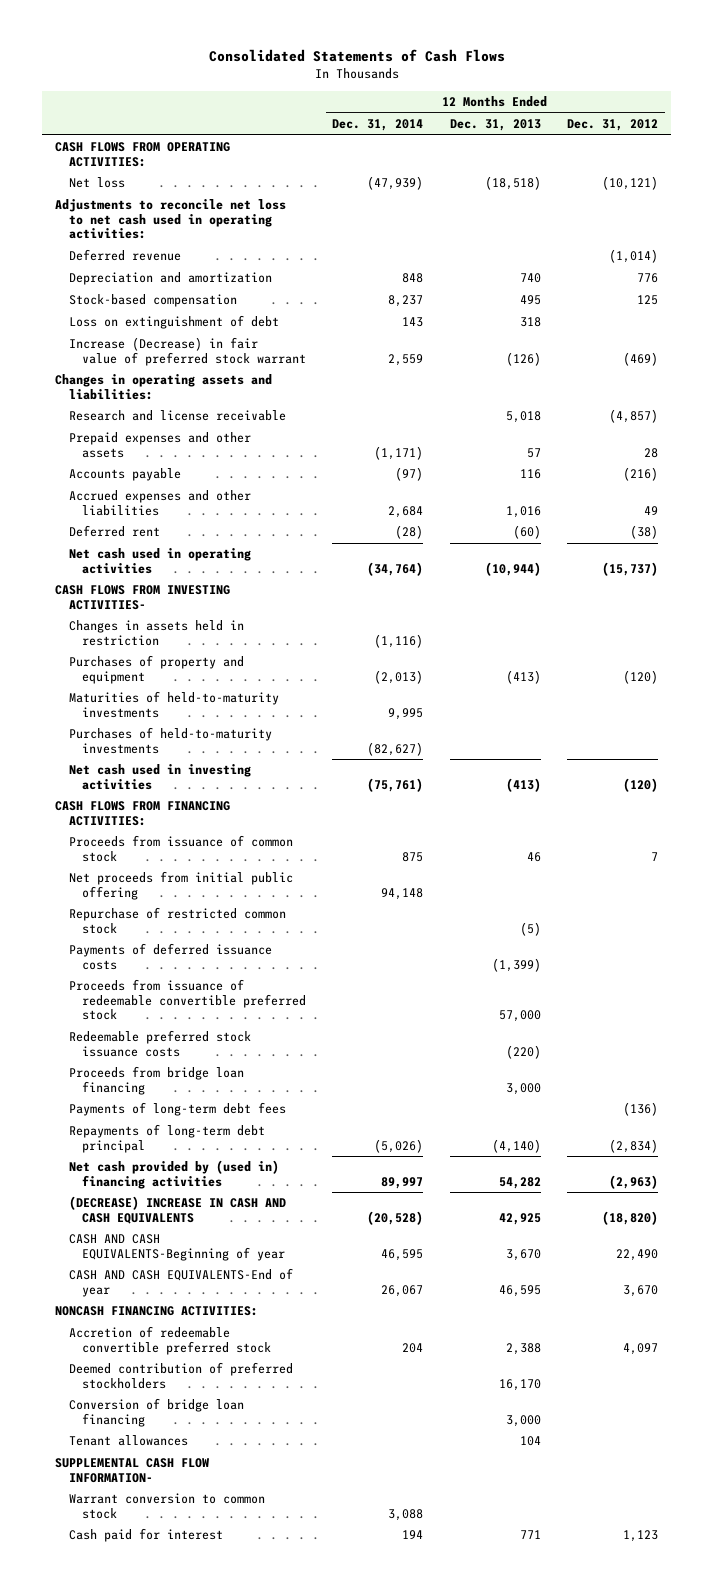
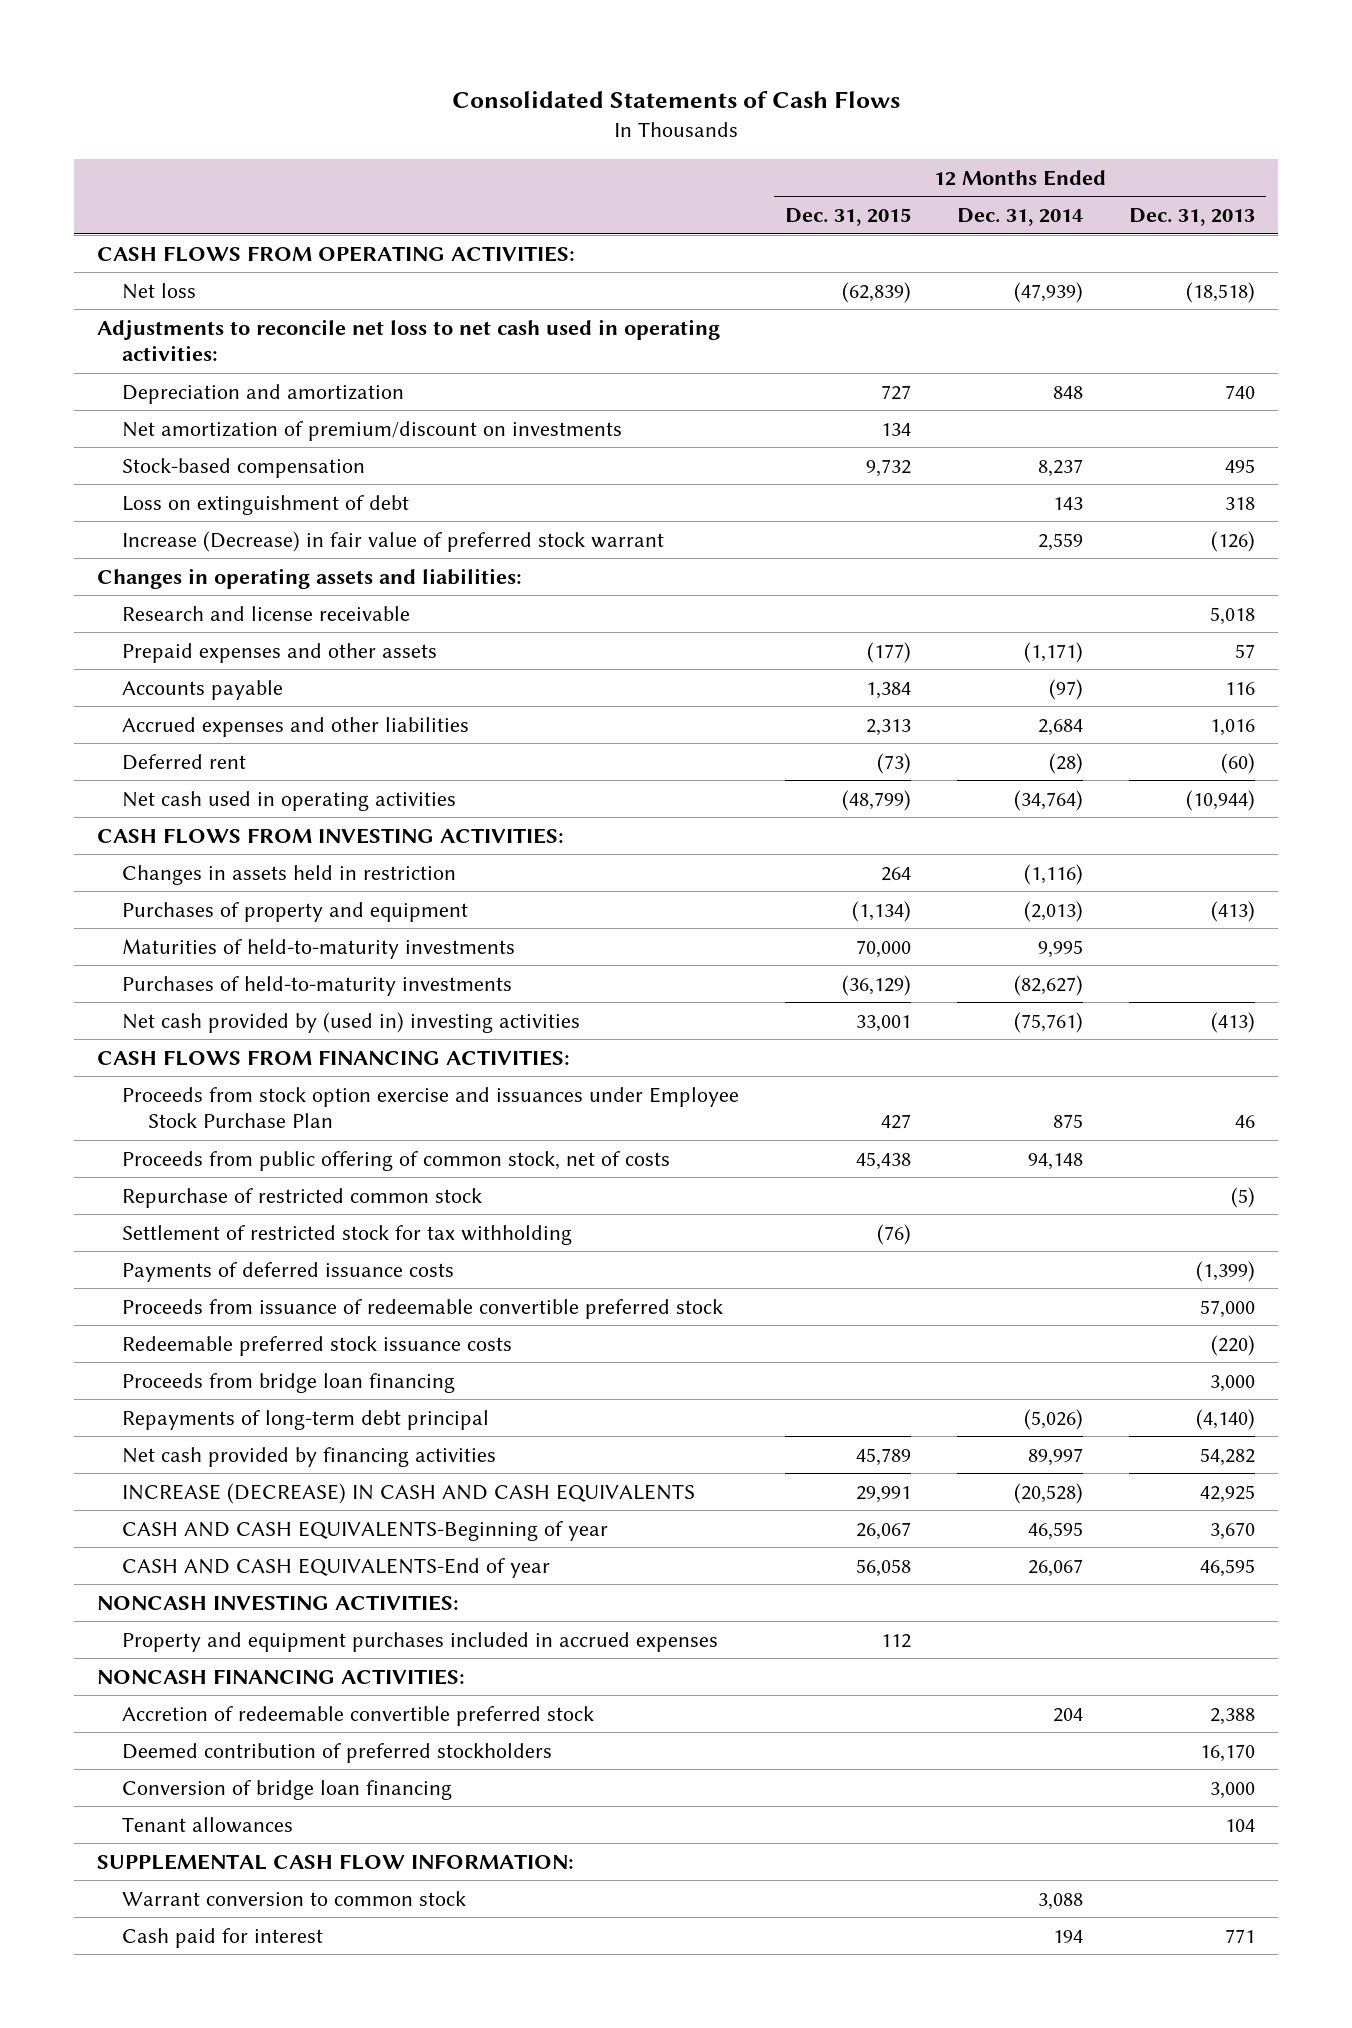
[567,118,659,131] Dec. 31, 2012 -> none
none -> [785,208,912,227] Dec. 31, 2015
[68,249,181,262] Deferred revenue -> none
none -> [122,420,623,441] Net amortization of premium/discount on investments
[55,585,231,610] CASH FLOWS FROM INVESTING ACTIVITIES- -> [96,827,564,844] CASH FLOWS FROM INVESTING ACTIVITIES:
[68,764,251,790] Net cash used in investing activities -> [122,1011,581,1033] Net cash provided by (used in) investing activities
[68,835,293,862] Proceeds from issuance of common stock -> [122,1086,740,1129] Proceeds from stock option exercise and issuances under Employee Stock Purchase Plan
[68,871,293,900] Net proceeds from initial public offering -> [122,1150,671,1171] Proceeds from public offering of common stock, net of costs
none -> [122,1224,573,1245] Settlement of restricted stock for tax withholding
[68,1102,286,1117] Payments of long-term debt fees -> none
[68,1160,279,1189] Net cash provided by (used in) financing activities -> [122,1446,497,1467] Net cash provided by financing activities
[68,1196,286,1224] (DECREASE) INCREASE IN CASH AND CASH EQUIVALENTS -> [122,1482,696,1504] INCREASE (DECREASE) IN CASH AND CASH EQUIVALENTS
none -> [96,1594,459,1611] NONCASH INVESTING ACTIVITIES:
none -> [122,1631,719,1652] Property and equipment purchases included in accrued expenses
[55,1458,210,1483] SUPPLEMENTAL CASH FLOW INFORMATION- -> [96,1853,574,1870] SUPPLEMENTAL CASH FLOW INFORMATION:

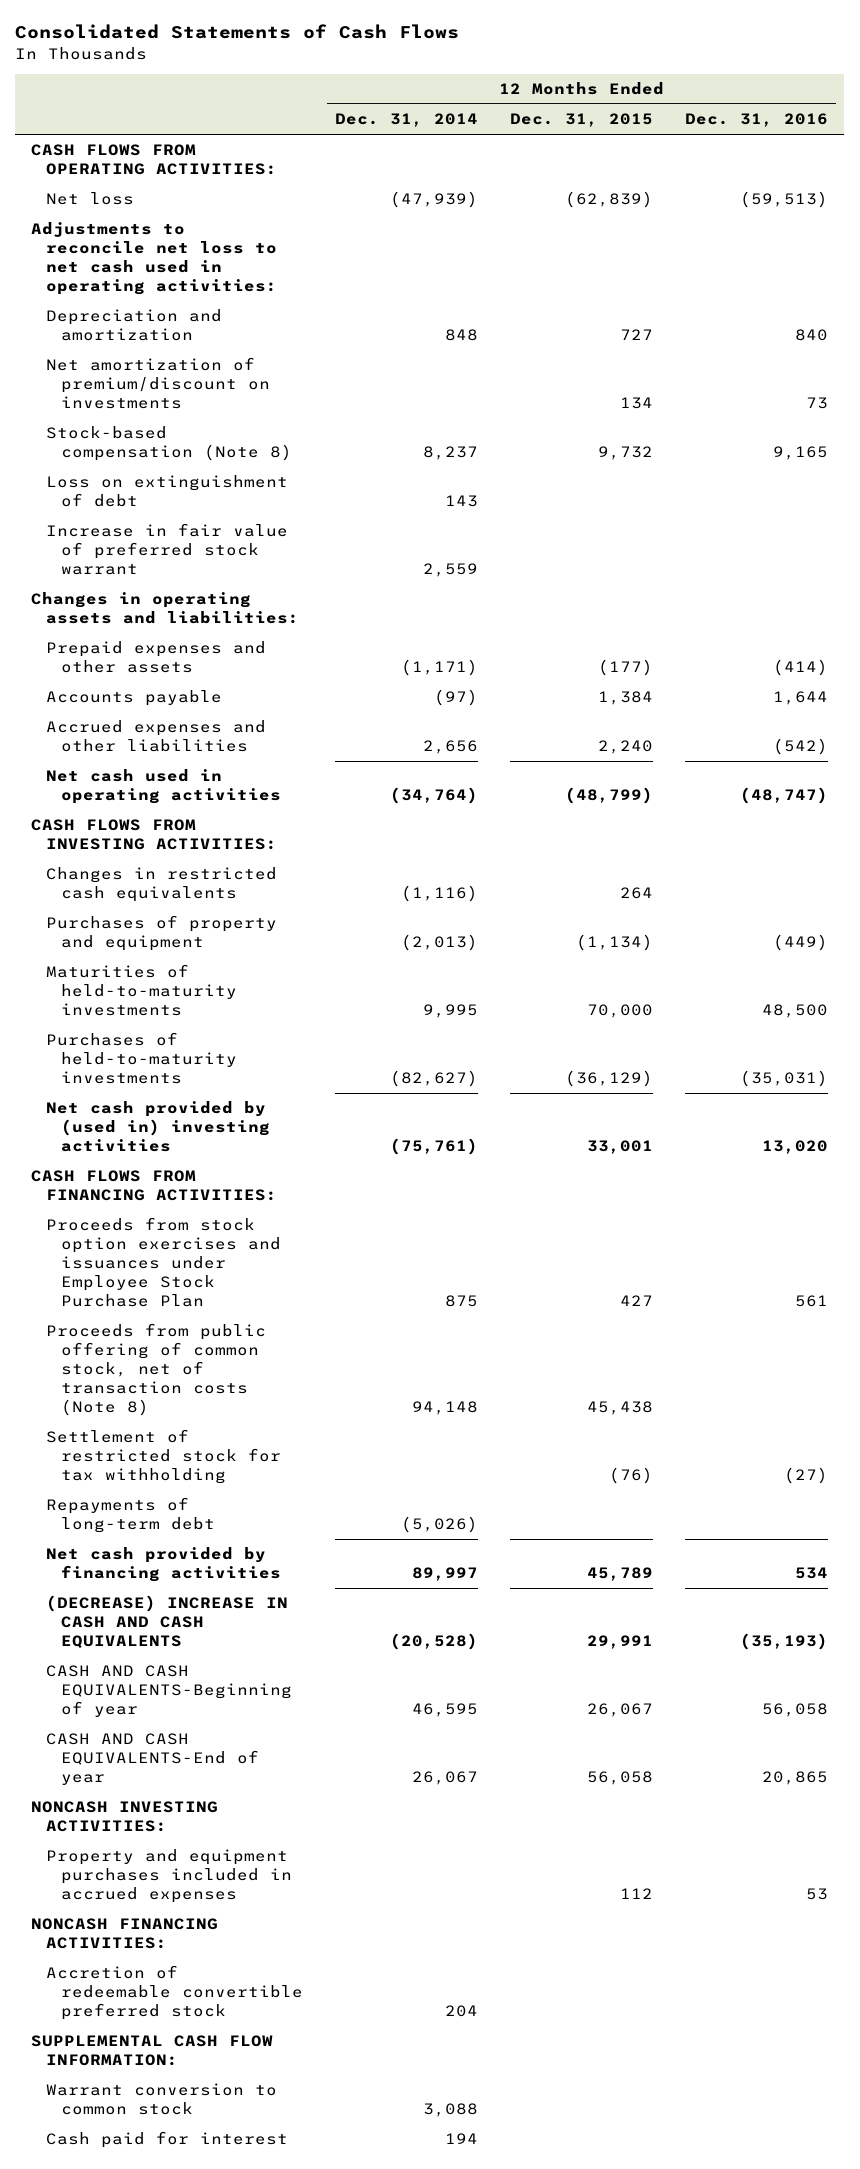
[1128,208,1255,227] Dec. 31, 2013 -> none
none -> [685,113,829,128] Dec. 31, 2016
[122,457,366,478] Stock-based compensation -> [46,426,293,462] Stock-based compensation (Note 8)
[122,530,665,552] Increase (Decrease) in fair value of preferred stock warrant -> [46,523,289,576] Increase in fair value of preferred stock warrant
[122,605,411,621] Research and license receivable -> none
[122,753,247,770] Deferred rent -> none
[866,718,912,736] 2,313 -> [598,740,654,755] 2,240
[1037,718,1083,736] 2,684 -> [423,740,479,755] 2,656
[122,864,457,885] Changes in assets held in restriction -> [46,867,278,903] Changes in restricted cash equivalents
[122,1187,483,1208] Repurchase of restricted common stock -> none
[122,1086,740,1129] Proceeds from stock option exercise and issuances under Employee Stock Purchase Plan -> [46,1217,282,1308] Proceeds from stock option exercises and issuances under Employee Stock Purchase Plan
[122,1150,671,1171] Proceeds from public offering of common stock, net of costs -> [46,1323,267,1417] Proceeds from public offering of common stock, net of transaction costs (Note 8)
[122,1261,455,1282] Payments of deferred issuance costs -> none
[122,1298,724,1319] Proceeds from issuance of redeemable convertible preferred stock -> none
[122,1335,513,1356] Redeemable preferred stock issuance costs -> none
[122,1372,456,1393] Proceeds from bridge loan financing -> none
[122,1409,490,1430] Repayments of long-term debt principal -> [46,1497,216,1534] Repayments of long-term debt
[122,1482,696,1504] INCREASE (DECREASE) IN CASH AND CASH EQUIVALENTS -> [46,1595,289,1650] (DECREASE) INCREASE IN CASH AND CASH EQUIVALENTS
[122,1742,553,1763] Deemed contribution of preferred stockholders -> none
[122,1779,453,1800] Conversion of bridge loan financing -> none
[122,1816,294,1833] Tenant allowances -> none

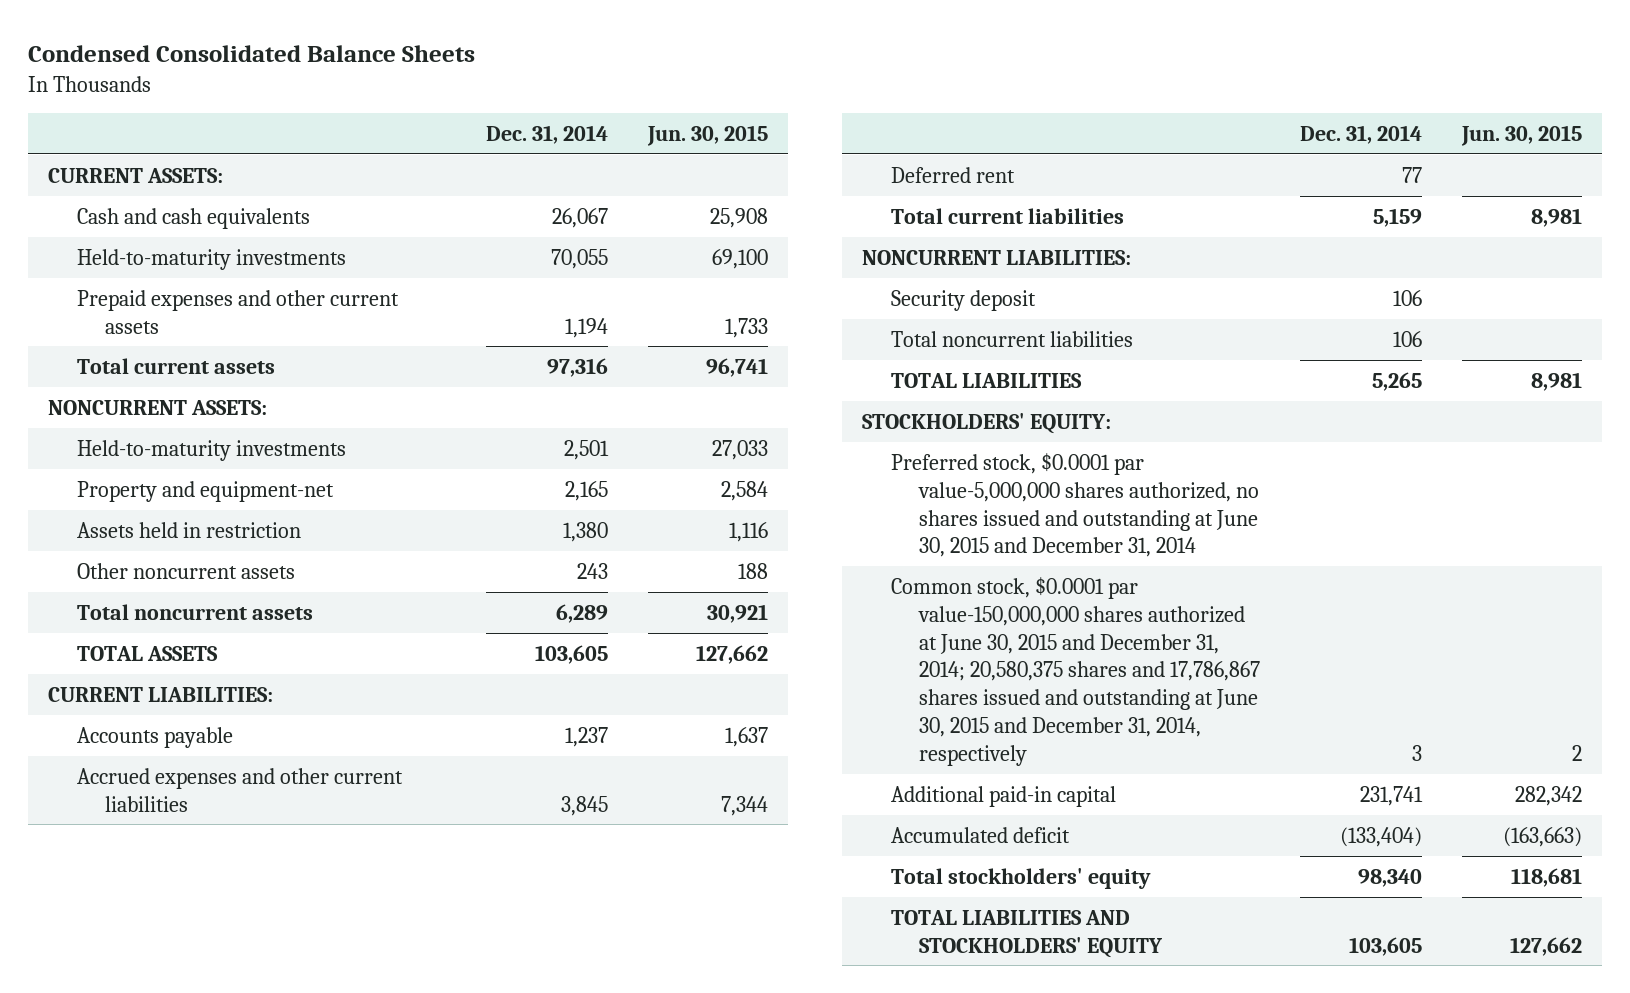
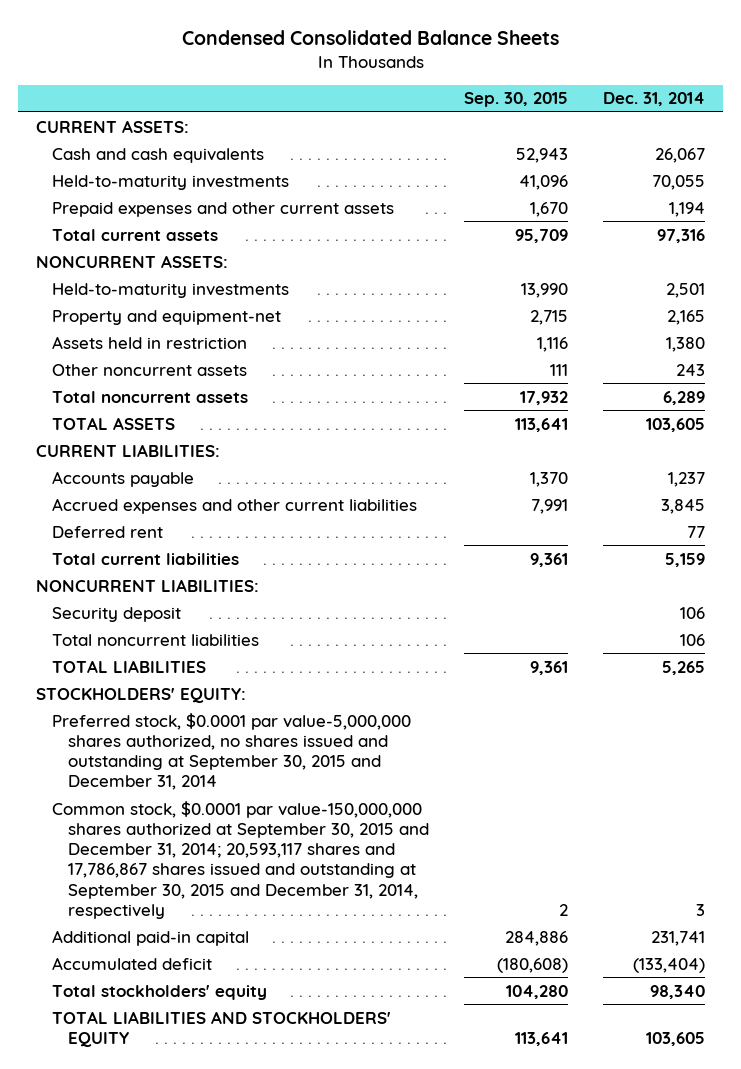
[647,124,769,146] Jun. 30, 2015 -> none
none -> [464,92,569,108] Sep. 30, 2015
[890,452,1260,558] Preferred stock, $0.0001 par value-5,000,000 shares authorized, no shares issued and outstanding at June 30, 2015 and December 31, 2014 -> [52,712,412,791] Preferred stock, $0.0001 par value-5,000,000 shares authorized, no shares issued and outstanding at September 30, 2015 and December 31, 2014
[890,576,1261,767] Common stock, $0.0001 par value-150,000,000 shares authorized at June 30, 2015 and December 31, 2014; 20,580,375 shares and 17,786,867 shares issued and outstanding at June 30, 2015 and December 31, 2014, respectively -> [52,800,430,919] Common stock, $0.0001 par value-150,000,000 shares authorized at September 30, 2015 and December 31, 2014; 20,593,117 shares and 17,786,867 shares issued and outstanding at September 30, 2015 and December 31, 2014, respectively

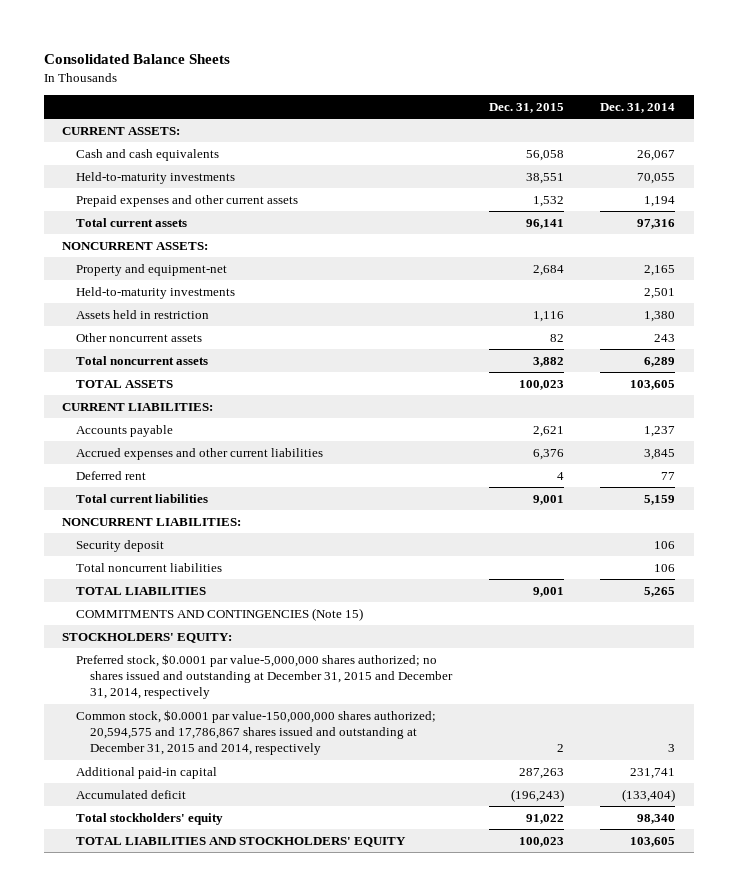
[181,29,559,45] Condensed Consolidated Balance Sheets -> [43,53,230,64] Consolidated Balance Sheets
[464,92,569,108] Sep. 30, 2015 -> none
none -> [488,102,564,113] Dec. 31, 2015
[52,282,290,298] Held-to-maturity investments -> [75,286,235,299] Held-to-maturity investments
none -> [75,607,363,621] COMMITMENTS AND CONTINGENCIES (Note 15)
[52,712,412,791] Preferred stock, $0.0001 par value-5,000,000 shares authorized, no shares issued and outstanding at September 30, 2015 and December 31, 2014 -> [75,653,453,700] Preferred stock, $0.0001 par value-5,000,000 shares authorized; no shares issued and outstanding at December 31, 2015 and December 31, 2014, respectively
[52,800,430,919] Common stock, $0.0001 par value-150,000,000 shares authorized at September 30, 2015 and December 31, 2014; 20,593,117 shares and 17,786,867 shares issued and outstanding at September 30, 2015 and December 31, 2014, respectively -> [75,709,436,756] Common stock, $0.0001 par value-150,000,000 shares authorized; 20,594,575 and 17,786,867 shares issued and outstanding at December 31, 2015 and 2014, respectively

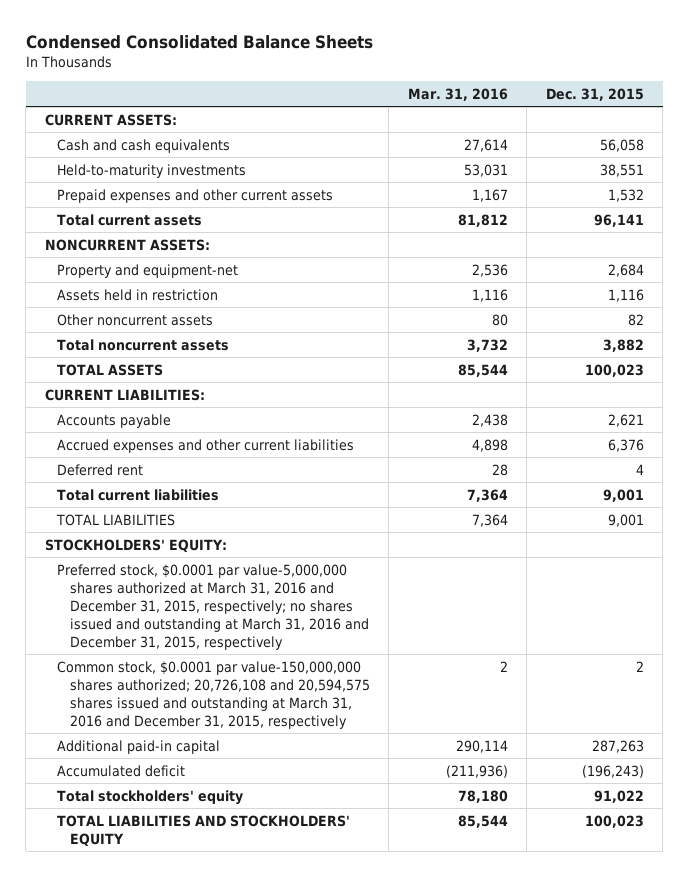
[43,53,230,64] Consolidated Balance Sheets -> [25,34,373,49] Condensed Consolidated Balance Sheets
[600,102,676,113] Dec. 31, 2014 -> none
none -> [407,87,508,101] Mar. 31, 2016
[75,286,235,299] Held-to-maturity investments -> none
[61,517,241,526] NONCURRENT LIABILITIES: -> none
[75,539,164,552] Security deposit -> none
[75,562,222,572] Total noncurrent liabilities -> none
[75,607,363,621] COMMITMENTS AND CONTINGENCIES (Note 15) -> none
[75,653,453,700] Preferred stock, $0.0001 par value-5,000,000 shares authorized; no shares issued and outstanding at December 31, 2015 and December 31, 2014, respectively -> [57,563,369,651] Preferred stock, $0.0001 par value-5,000,000 shares authorized at March 31, 2016 and December 31, 2015, respectively; no shares issued and outstanding at March 31, 2016 and December 31, 2015, respectively
[75,709,436,756] Common stock, $0.0001 par value-150,000,000 shares authorized; 20,594,575 and 17,786,867 shares issued and outstanding at December 31, 2015 and 2014, respectively -> [57,660,370,729] Common stock, $0.0001 par value-150,000,000 shares authorized; 20,726,108 and 20,594,575 shares issued and outstanding at March 31, 2016 and December 31, 2015, respectively

